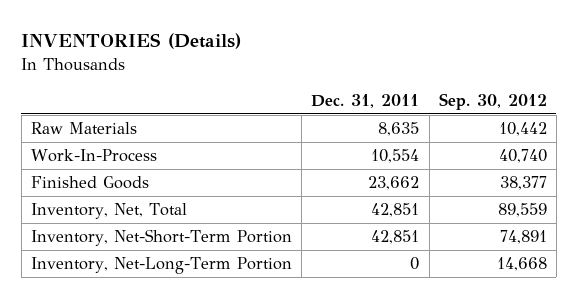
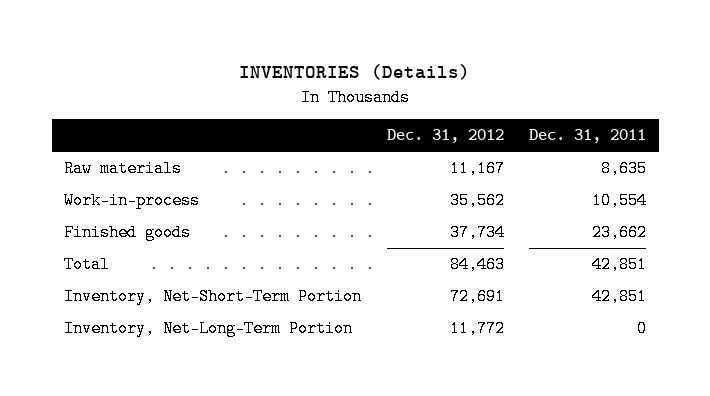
[438,92,547,110] Sep. 30, 2012 -> none
none -> [386,129,504,144] Dec. 31, 2012
[31,122,138,135] Raw Materials -> [64,160,183,178] Raw materials
[31,149,158,163] Work-In-Process -> [64,192,201,210] Work-in-process
[31,176,150,190] Finished Goods -> [64,224,192,242] Finished goods
[31,203,188,220] Inventory, Net, Total -> [64,256,111,274] Total

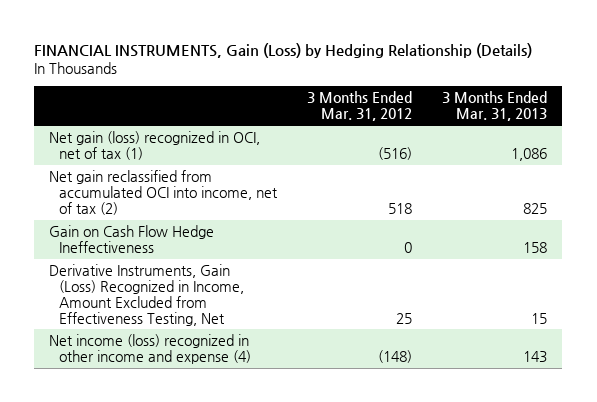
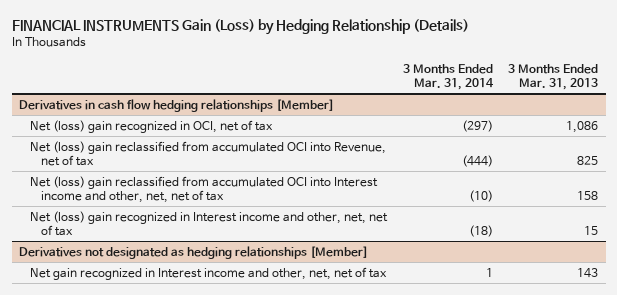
[34,42,533,58] FINANCIAL INSTRUMENTS, Gain (Loss) by Hedging Relationship (Details) -> [11,19,469,36] FINANCIAL INSTRUMENTS Gain (Loss) by Hedging Relationship (Details)
[307,91,413,122] 3 Months Ended Mar. 31, 2012 -> none
none -> [402,63,494,91] 3 Months Ended Mar. 31, 2014
none -> [19,98,335,112] Derivatives in cash flow hedging relationships [Member]
[49,131,261,161] Net gain (loss) recognized in OCI, net of tax (1) -> [30,119,274,133] Net (loss) gain recognized in OCI, net of tax
[49,170,279,215] Net gain reclassified from accumulated OCI into income, net of tax (2) -> [30,140,387,166] Net (loss) gain reclassified from accumulated OCI into Revenue, net of tax
[49,225,215,254] Gain on Cash Flow Hedge Ineffectiveness -> [30,175,379,203] Net (loss) gain reclassified from accumulated OCI into Interest income and other, net, net of tax
[49,264,245,326] Derivative Instruments, Gain (Loss) Recognized in Income, Amount Excluded from Effectiveness Testing, Net -> [30,210,389,236] Net (loss) gain recognized in Interest income and other, net, net of tax
none -> [19,245,369,259] Derivatives not designated as hedging relationships [Member]
[49,334,252,365] Net income (loss) recognized in other income and expense (4) -> [30,266,388,280] Net gain recognized in Interest income and other, net, net of tax

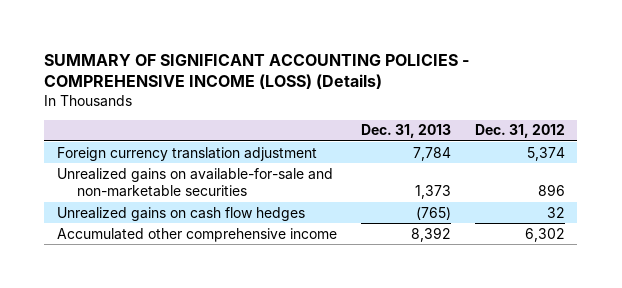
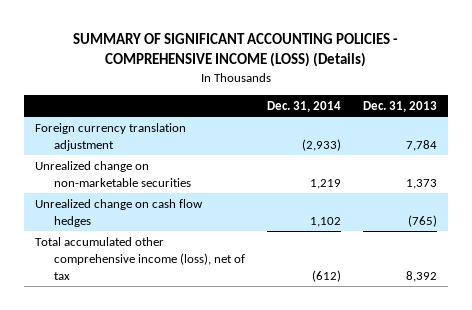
[475,124,566,139] Dec. 31, 2012 -> none
none -> [267,100,342,112] Dec. 31, 2014
[56,167,333,198] Unrealized gains on available-for-sale and non-marketable securities -> [34,160,192,187] Unrealized change on non-marketable securities
[56,206,305,221] Unrealized gains on cash flow hedges -> [34,198,203,227] Unrealized change on cash flow hedges
[56,227,337,242] Accumulated other comprehensive income -> [34,236,246,280] Total accumulated other comprehensive income (loss), net of tax

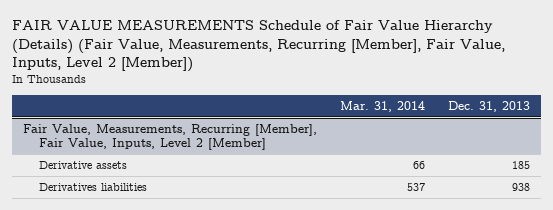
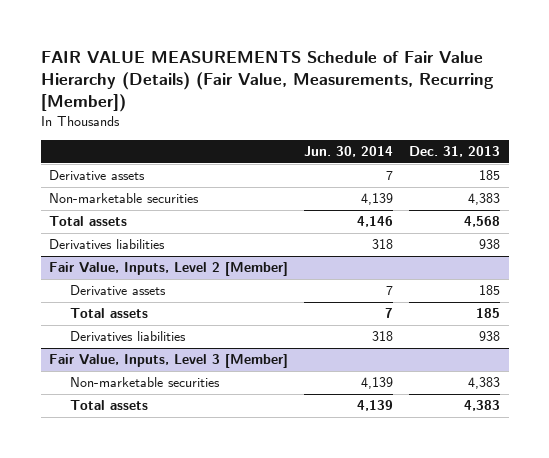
[11,20,505,72] FAIR VALUE MEASUREMENTS Schedule of Fair Value Hierarchy (Details) (Fair Value, Measurements, Recurring [Member], Fair Value, Inputs, Level 2 [Member]) -> [40,50,494,112] FAIR VALUE MEASUREMENTS Schedule of Fair Value Hierarchy (Details) (Fair Value, Measurements, Recurring [Member])
[340,100,426,112] Mar. 31, 2014 -> none
none -> [304,146,394,158] Jun. 30, 2014
[23,124,318,151] Fair Value, Measurements, Recurring [Member], Fair Value, Inputs, Level 2 [Member] -> none
none -> [48,193,199,204] Non-marketable securities
none -> [48,216,127,227] Total assets
none -> [48,262,288,277] Fair Value, Inputs, Level 2 [Member]
none -> [69,285,166,296] Derivative assets
none -> [69,308,148,319] Total assets
none -> [69,331,186,342] Derivatives liabilities
none -> [48,354,288,369] Fair Value, Inputs, Level 3 [Member]
none -> [69,377,220,388] Non-marketable securities
none -> [69,400,148,411] Total assets

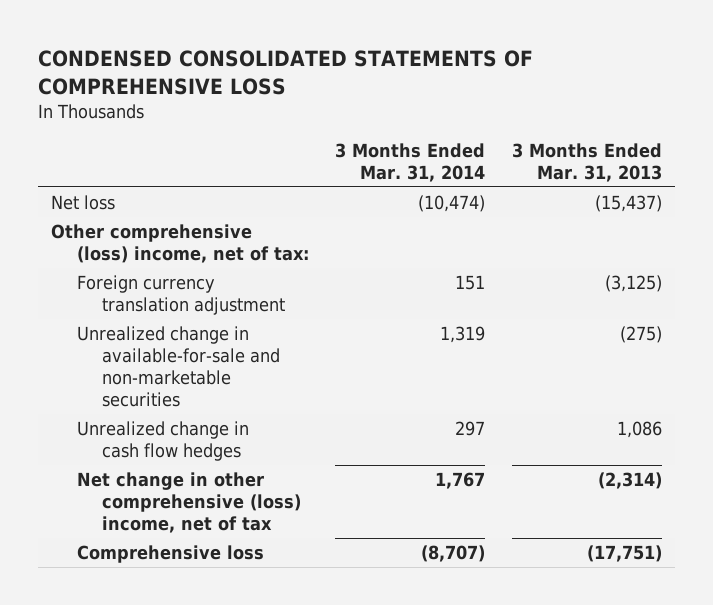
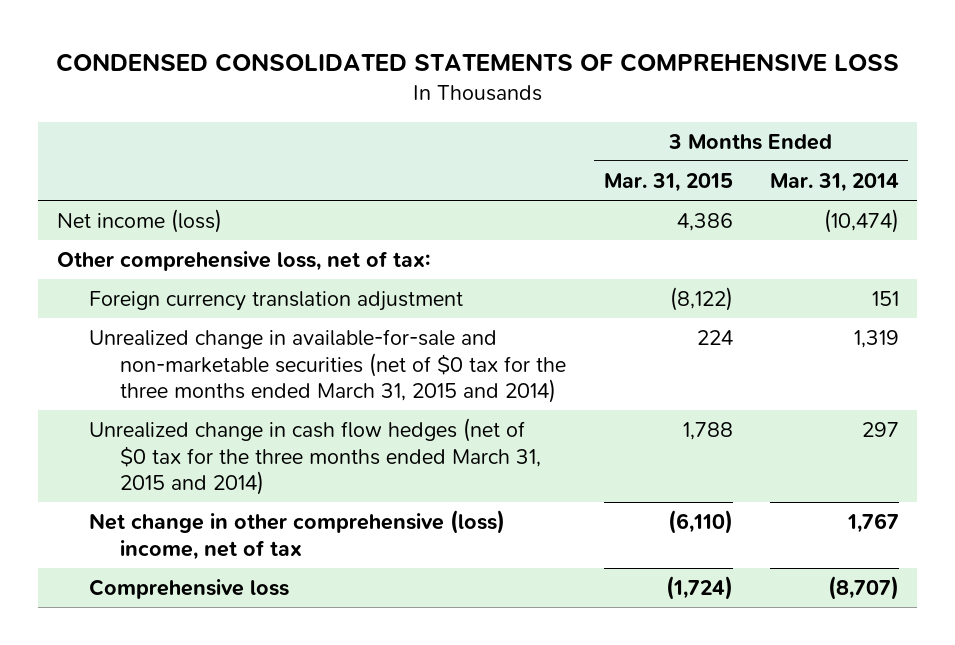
[512,142,663,182] 3 Months Ended Mar. 31, 2013 -> none
none -> [603,172,733,192] Mar. 31, 2015
[51,194,116,210] Net loss -> [56,208,222,233] Net income (loss)
[51,223,309,264] Other comprehensive (loss) income, net of tax: -> [56,250,430,271] Other comprehensive loss, net of tax:
[76,325,281,408] Unrealized change in available-for-sale and non-marketable securities -> [88,328,567,404] Unrealized change in available-for-sale and non-marketable securities (net of $0 tax for the three months ended March 31, 2015 and 2014)
[76,420,249,462] Unrealized change in cash flow hedges -> [88,417,542,496] Unrealized change in cash flow hedges (net of $0 tax for the three months ended March 31, 2015 and 2014)

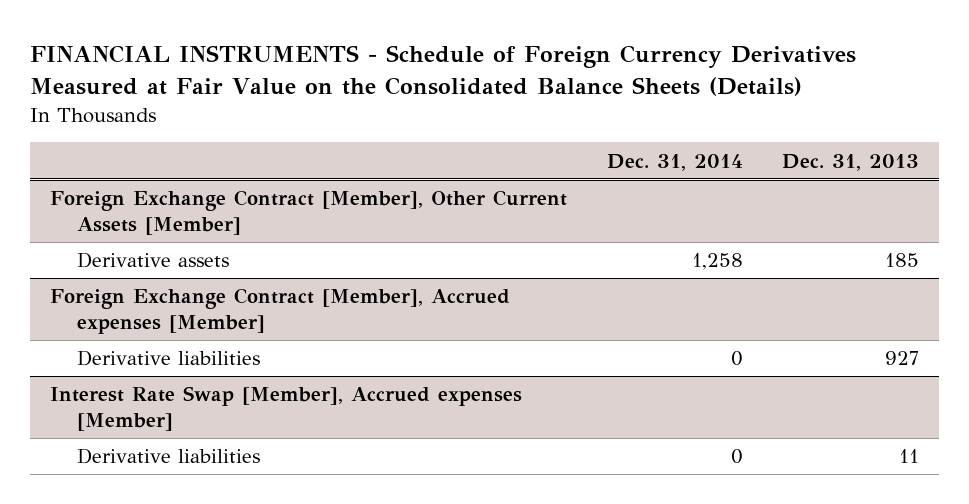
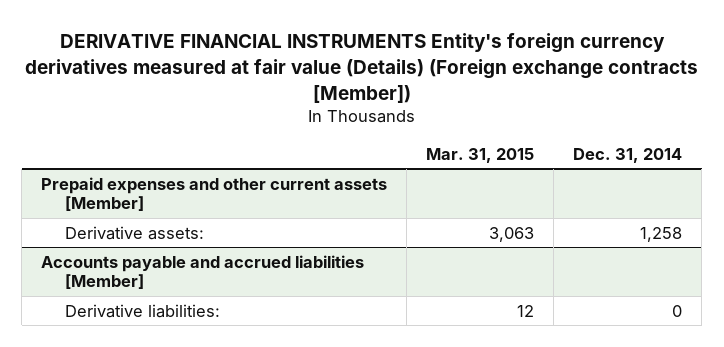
[30,45,857,97] FINANCIAL INSTRUMENTS - Schedule of Foreign Currency Derivatives Measured at Fair Value on the Consolidated Balance Sheets (Details) -> [24,32,698,103] DERIVATIVE FINANCIAL INSTRUMENTS Entity's foreign currency derivatives measured at fair value (Details) (Foreign exchange contracts [Member])
[782,153,920,171] Dec. 31, 2013 -> none
none -> [426,147,535,163] Mar. 31, 2015
[50,190,568,235] Foreign Exchange Contract [Member], Other Current Assets [Member] -> none
[50,288,511,334] Foreign Exchange Contract [Member], Accrued expenses [Member] -> none
[50,386,523,431] Interest Rate Swap [Member], Accrued expenses [Member] -> none
[76,448,260,465] Derivative liabilities -> none
none -> [41,176,388,212] Prepaid expenses and other current assets [Member]
[76,252,229,269] Derivative assets -> [65,225,205,240] Derivative assets:
none -> [41,254,365,290] Accounts payable and accrued liabilities [Member]
[76,350,260,367] Derivative liabilities -> [65,303,221,318] Derivative liabilities:

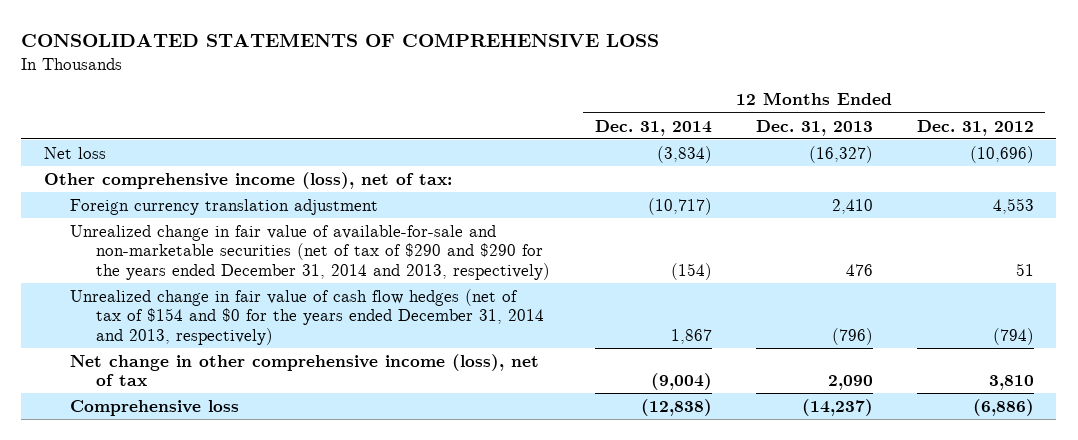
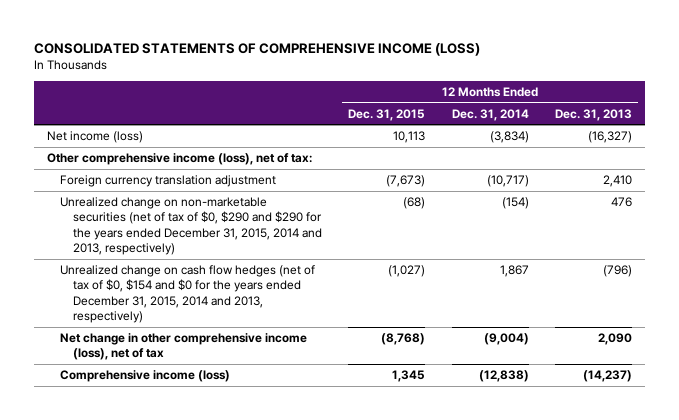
[21,33,660,48] CONSOLIDATED STATEMENTS OF COMPREHENSIVE LOSS -> [34,42,481,56] CONSOLIDATED STATEMENTS OF COMPREHENSIVE INCOME (LOSS)
[917,119,1035,136] Dec. 31, 2012 -> none
none -> [348,108,426,121] Dec. 31, 2015
[43,146,106,159] Net loss -> [47,131,144,144] Net income (loss)
[69,224,551,280] Unrealized change in fair value of available-for-sale and non-marketable securities (net of tax of $290 and $290 for the years ended December 31, 2014 and 2013, respectively) -> [60,197,323,256] Unrealized change on non-marketable securities (net of tax of $0, $290 and $290 for the years ended December 31, 2015, 2014 and 2013, respectively)
[69,288,545,345] Unrealized change in fair value of cash flow hedges (net of tax of $154 and $0 for the years ended December 31, 2014 and 2013, respectively) -> [60,265,316,324] Unrealized change on cash flow hedges (net of tax of $0, $154 and $0 for the years ended December 31, 2015, 2014 and 2013, respectively)
[69,399,239,416] Comprehensive loss -> [60,370,231,383] Comprehensive income (loss)

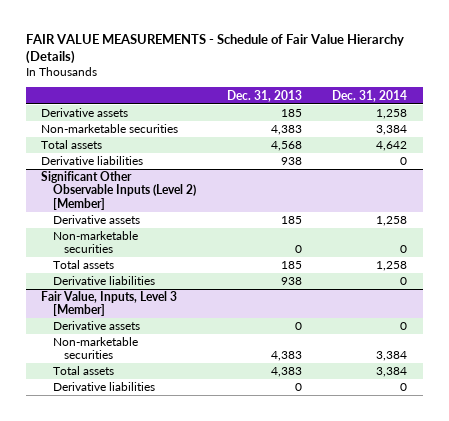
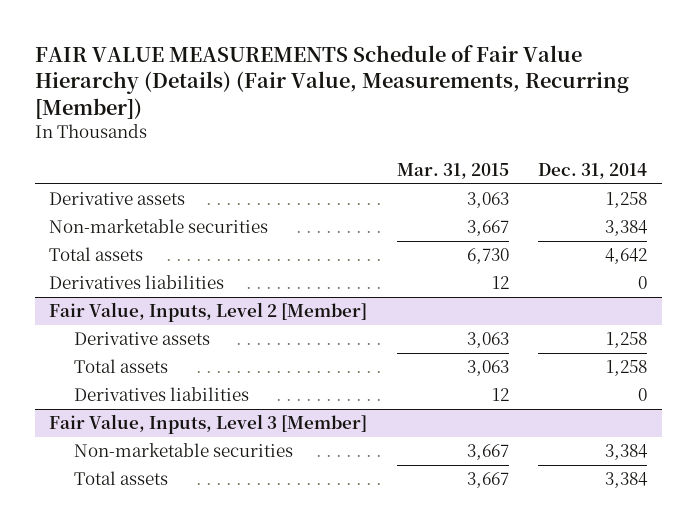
[26,33,405,65] FAIR VALUE MEASUREMENTS - Schedule of Fair Value Hierarchy (Details) -> [34,44,629,120] FAIR VALUE MEASUREMENTS Schedule of Fair Value Hierarchy (Details) (Fair Value, Measurements, Recurring [Member])
[226,89,302,102] Dec. 31, 2013 -> none
none -> [396,162,509,179] Mar. 31, 2015
[41,171,196,210] Significant Other Observable Inputs (Level 2) [Member] -> none
[41,156,144,166] Derivative liabilities -> [49,275,225,290] Derivatives liabilities
none -> [49,302,368,323] Fair Value, Inputs, Level 2 [Member]
[52,231,138,254] Non-marketable securities -> none
[52,276,155,286] Derivative liabilities -> [73,387,249,402] Derivatives liabilities
[52,321,140,331] Derivative assets -> none
[52,382,155,392] Derivative liabilities -> none

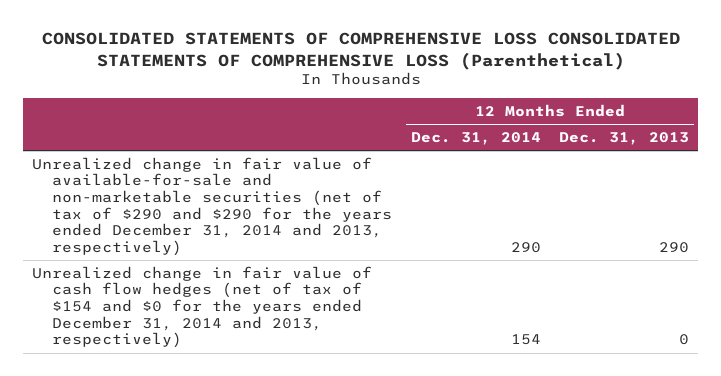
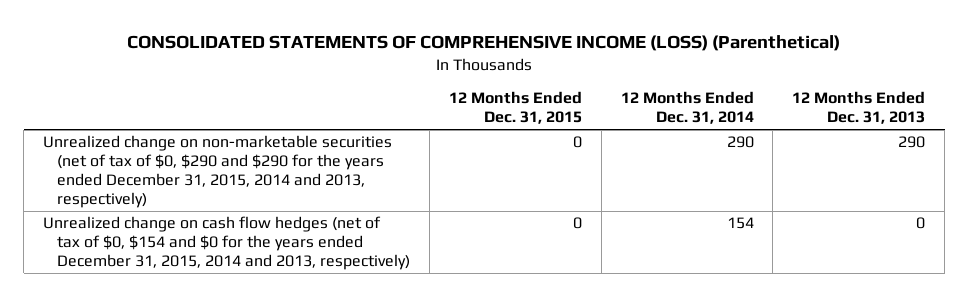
[41,32,680,70] CONSOLIDATED STATEMENTS OF COMPREHENSIVE LOSS CONSOLIDATED STATEMENTS OF COMPREHENSIVE LOSS (Parenthetical) -> [127,35,841,52] CONSOLIDATED STATEMENTS OF COMPREHENSIVE INCOME (LOSS) (Parenthetical)
none -> [448,91,582,125] 12 Months Ended Dec. 31, 2015
[31,156,392,256] Unrealized change in fair value of available-for-sale and non-marketable securities (net of tax of $290 and $290 for the years ended December 31, 2014 and 2013, respectively) -> [42,135,392,209] Unrealized change on non-marketable securities (net of tax of $0, $290 and $290 for the years ended December 31, 2015, 2014 and 2013, respectively)
[31,265,372,349] Unrealized change in fair value of cash flow hedges (net of tax of $154 and $0 for the years ended December 31, 2014 and 2013, respectively) -> [42,216,410,271] Unrealized change on cash flow hedges (net of tax of $0, $154 and $0 for the years ended December 31, 2015, 2014 and 2013, respectively)

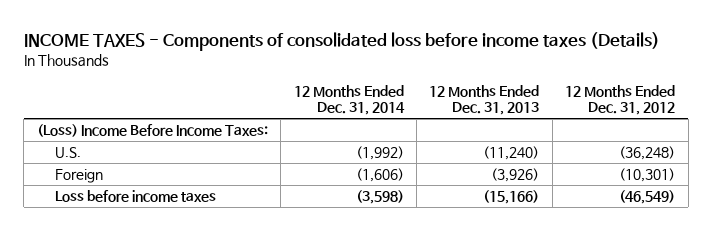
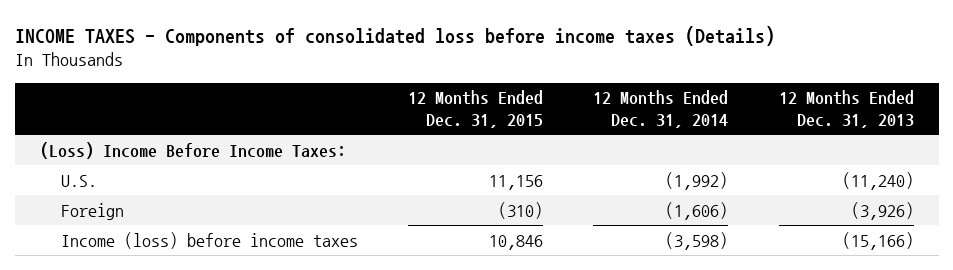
[565,84,676,116] 12 Months Ended Dec. 31, 2012 -> none
none -> [408,90,544,128] 12 Months Ended Dec. 31, 2015
[54,190,216,203] Loss before income taxes -> [60,231,358,249] Income (loss) before income taxes

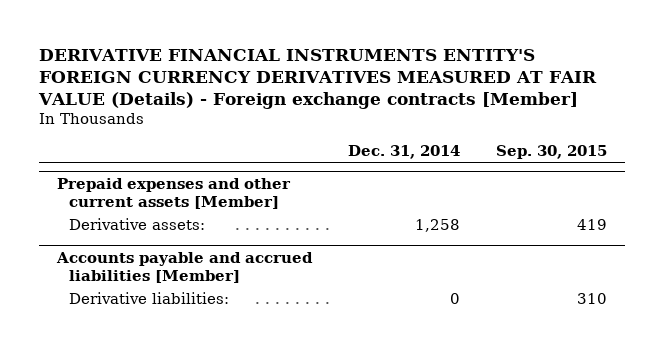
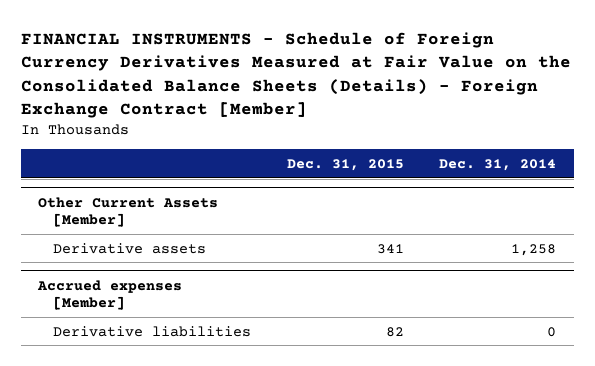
[37,48,597,110] DERIVATIVE FINANCIAL INSTRUMENTS ENTITY'S FOREIGN CURRENCY DERIVATIVES MEASURED AT FAIR VALUE (Details) - Foreign exchange contracts [Member] -> [20,31,571,119] FINANCIAL INSTRUMENTS - Schedule of Foreign Currency Derivatives Measured at Fair Value on the Consolidated Balance Sheets (Details) - Foreign Exchange Contract [Member]
[495,144,607,159] Sep. 30, 2015 -> none
none -> [286,159,404,172] Dec. 31, 2015
[56,177,291,209] Prepaid expenses and other current assets [Member] -> [38,196,219,228] Other Current Assets [Member]
[68,218,205,231] Derivative assets: -> [52,242,206,254] Derivative assets
[55,251,313,283] Accounts payable and accrued liabilities [Member] -> [37,279,183,311] Accrued expenses [Member]
[68,292,229,305] Derivative liabilities: -> [52,325,251,337] Derivative liabilities

